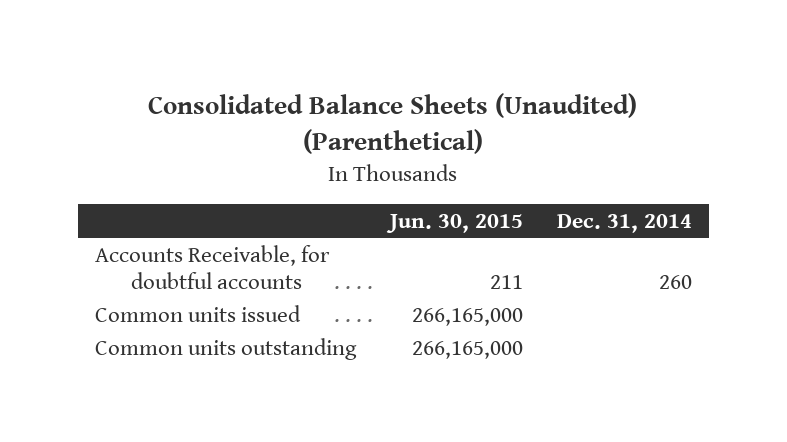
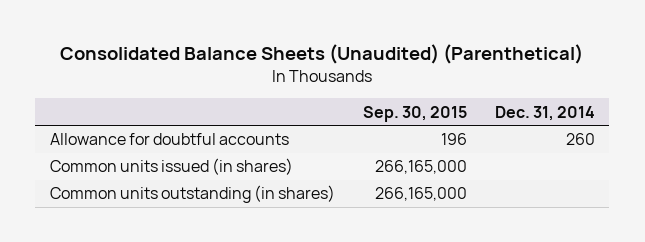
[385,214,523,234] Jun. 30, 2015 -> none
none -> [362,105,467,122] Sep. 30, 2015
[94,244,330,290] Accounts Receivable, for doubtful accounts -> [49,133,289,146] Allowance for doubtful accounts
[94,304,301,322] Common units issued -> [49,158,293,176] Common units issued (in shares)
[94,337,357,360] Common units outstanding -> [49,185,335,204] Common units outstanding (in shares)

